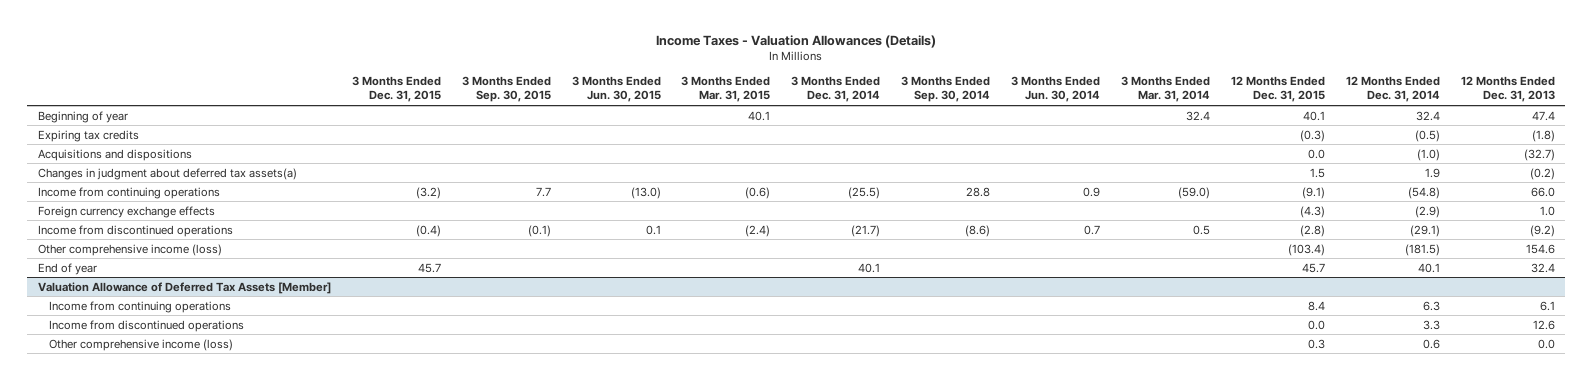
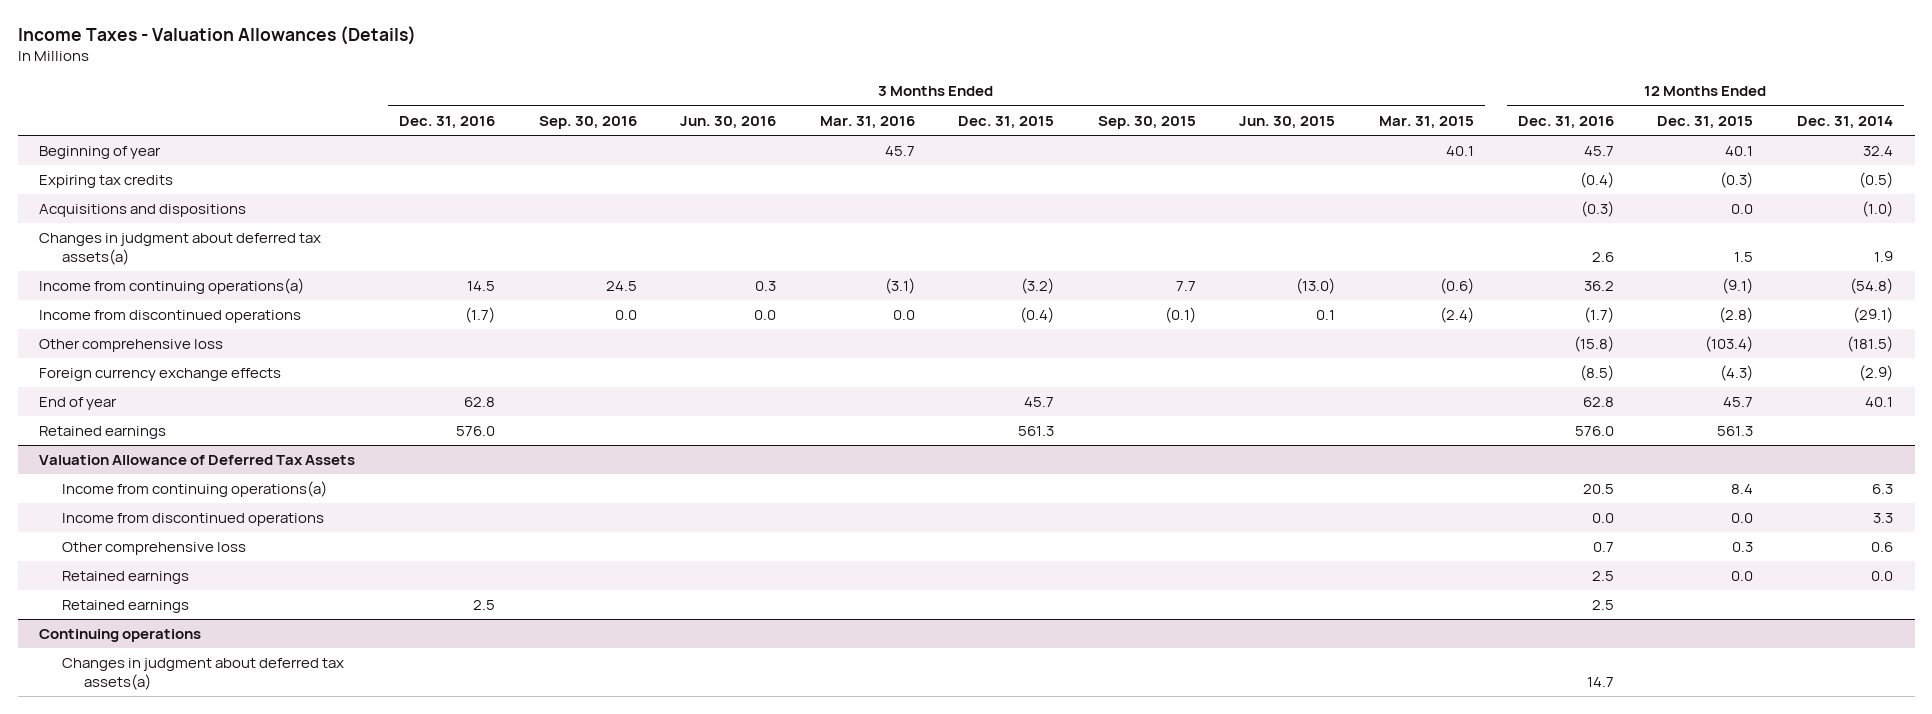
[791,76,881,103] 3 Months Ended Dec. 31, 2014 -> none
[901,76,991,103] 3 Months Ended Sep. 30, 2014 -> none
[1011,76,1101,103] 3 Months Ended Jun. 30, 2014 -> none
[1121,76,1211,103] 3 Months Ended Mar. 31, 2014 -> none
[1460,76,1555,103] 12 Months Ended Dec. 31, 2013 -> none
none -> [398,115,495,129] Dec. 31, 2016
none -> [538,115,637,129] Sep. 30, 2016
none -> [680,115,777,129] Jun. 30, 2016
none -> [819,115,915,129] Mar. 31, 2016
none -> [1517,115,1614,129] Dec. 31, 2016
[37,186,220,199] Income from continuing operations -> [39,278,305,295] Income from continuing operations(a)
[37,243,222,256] Other comprehensive income (loss) -> [39,339,224,353] Other comprehensive loss
[37,205,215,218] Foreign currency exchange effects -> [39,368,282,382] Foreign currency exchange effects
none -> [39,426,167,440] Retained earnings
[37,281,331,294] Valuation Allowance of Deferred Tax Assets [Member] -> [39,455,356,466] Valuation Allowance of Deferred Tax Assets
[49,300,232,313] Income from continuing operations -> [61,481,327,498] Income from continuing operations(a)
[49,338,234,351] Other comprehensive income (loss) -> [61,542,246,556] Other comprehensive loss
none -> [61,571,189,585] Retained earnings
none -> [61,600,189,614] Retained earnings
none -> [39,629,202,643] Continuing operations
none -> [61,658,344,691] Changes in judgment about deferred tax assets(a)

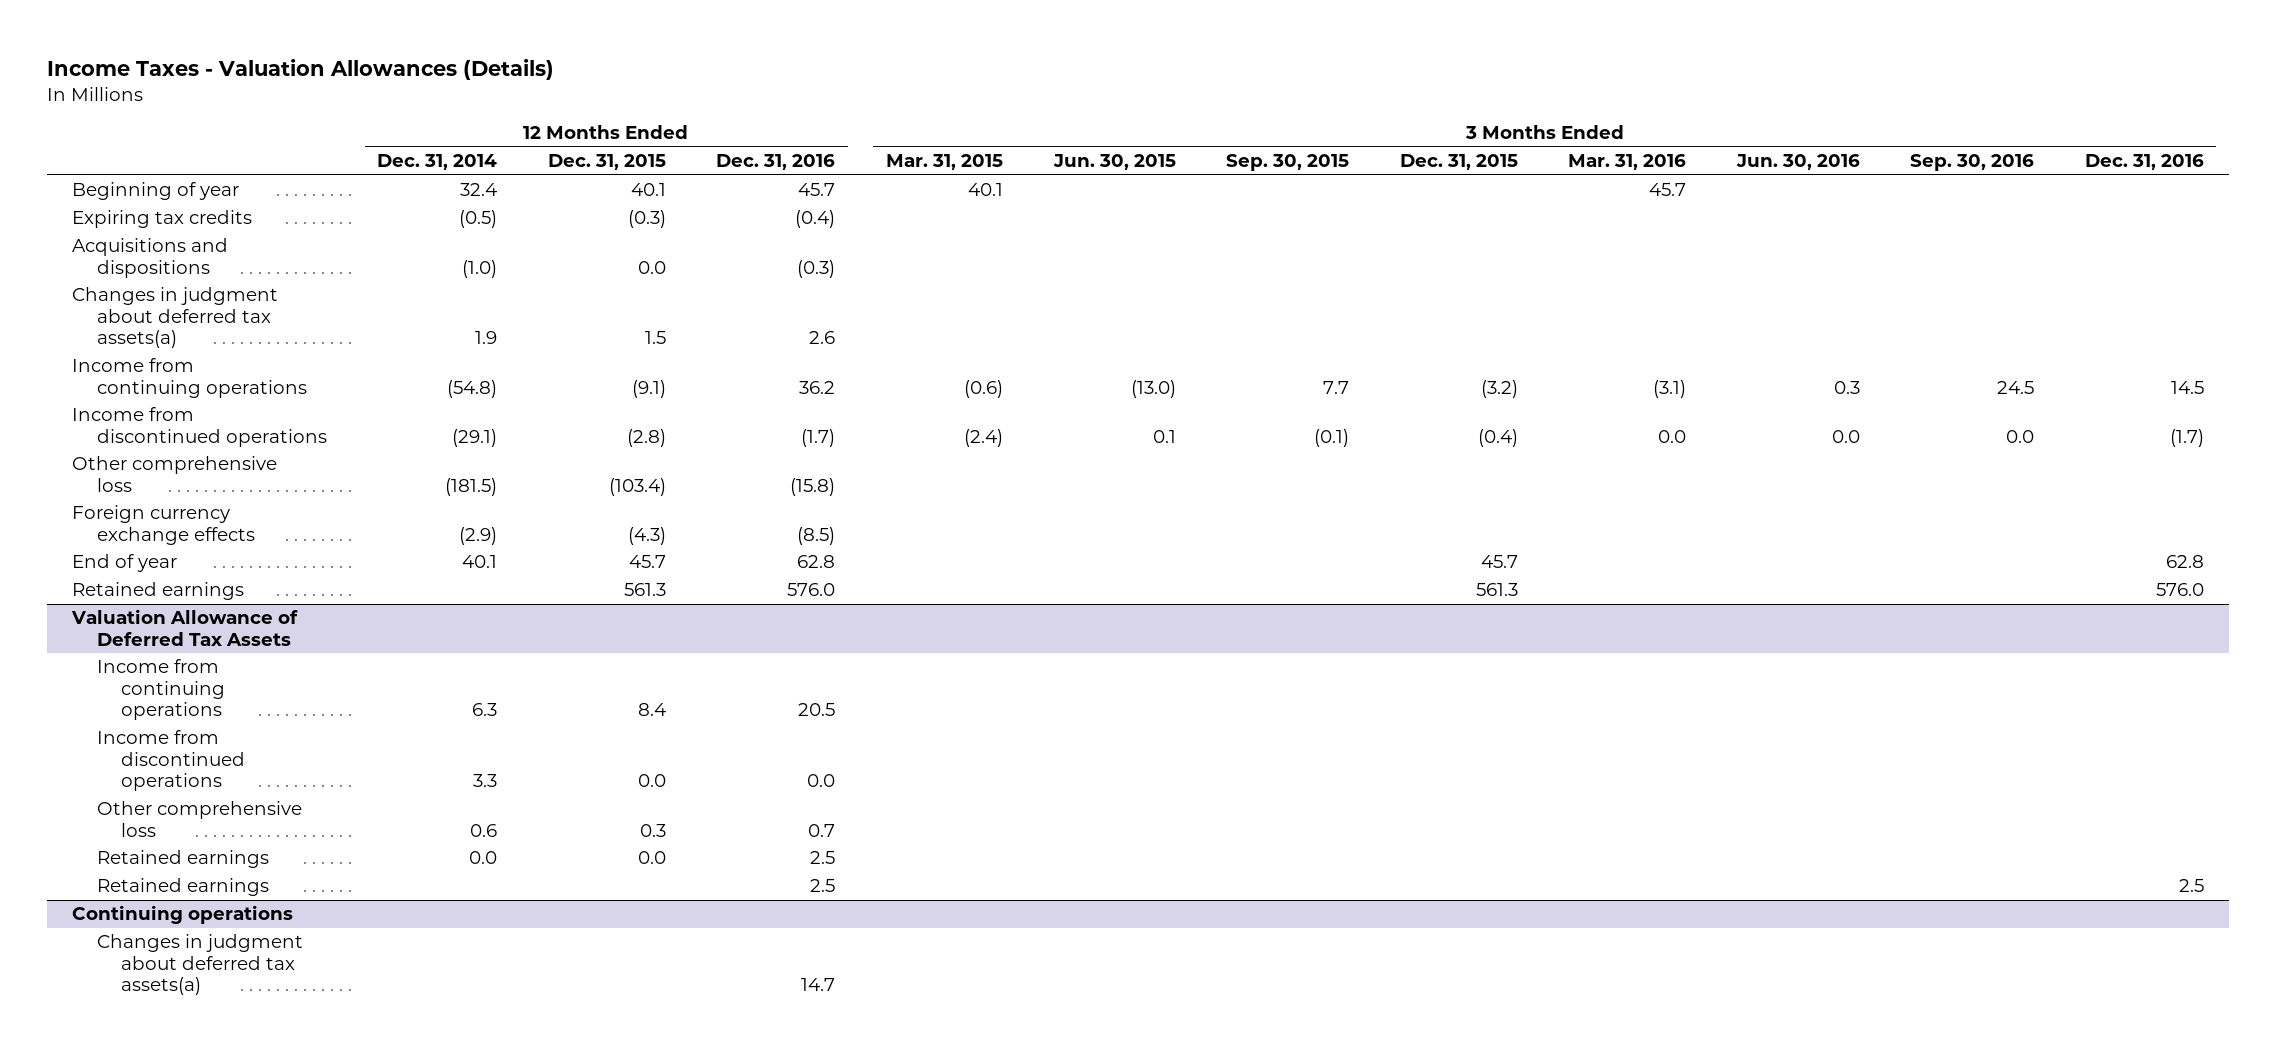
[39,278,305,295] Income from continuing operations(a) -> [72,358,307,398] Income from continuing operations
[61,481,327,498] Income from continuing operations(a) -> [96,659,226,721] Income from continuing operations

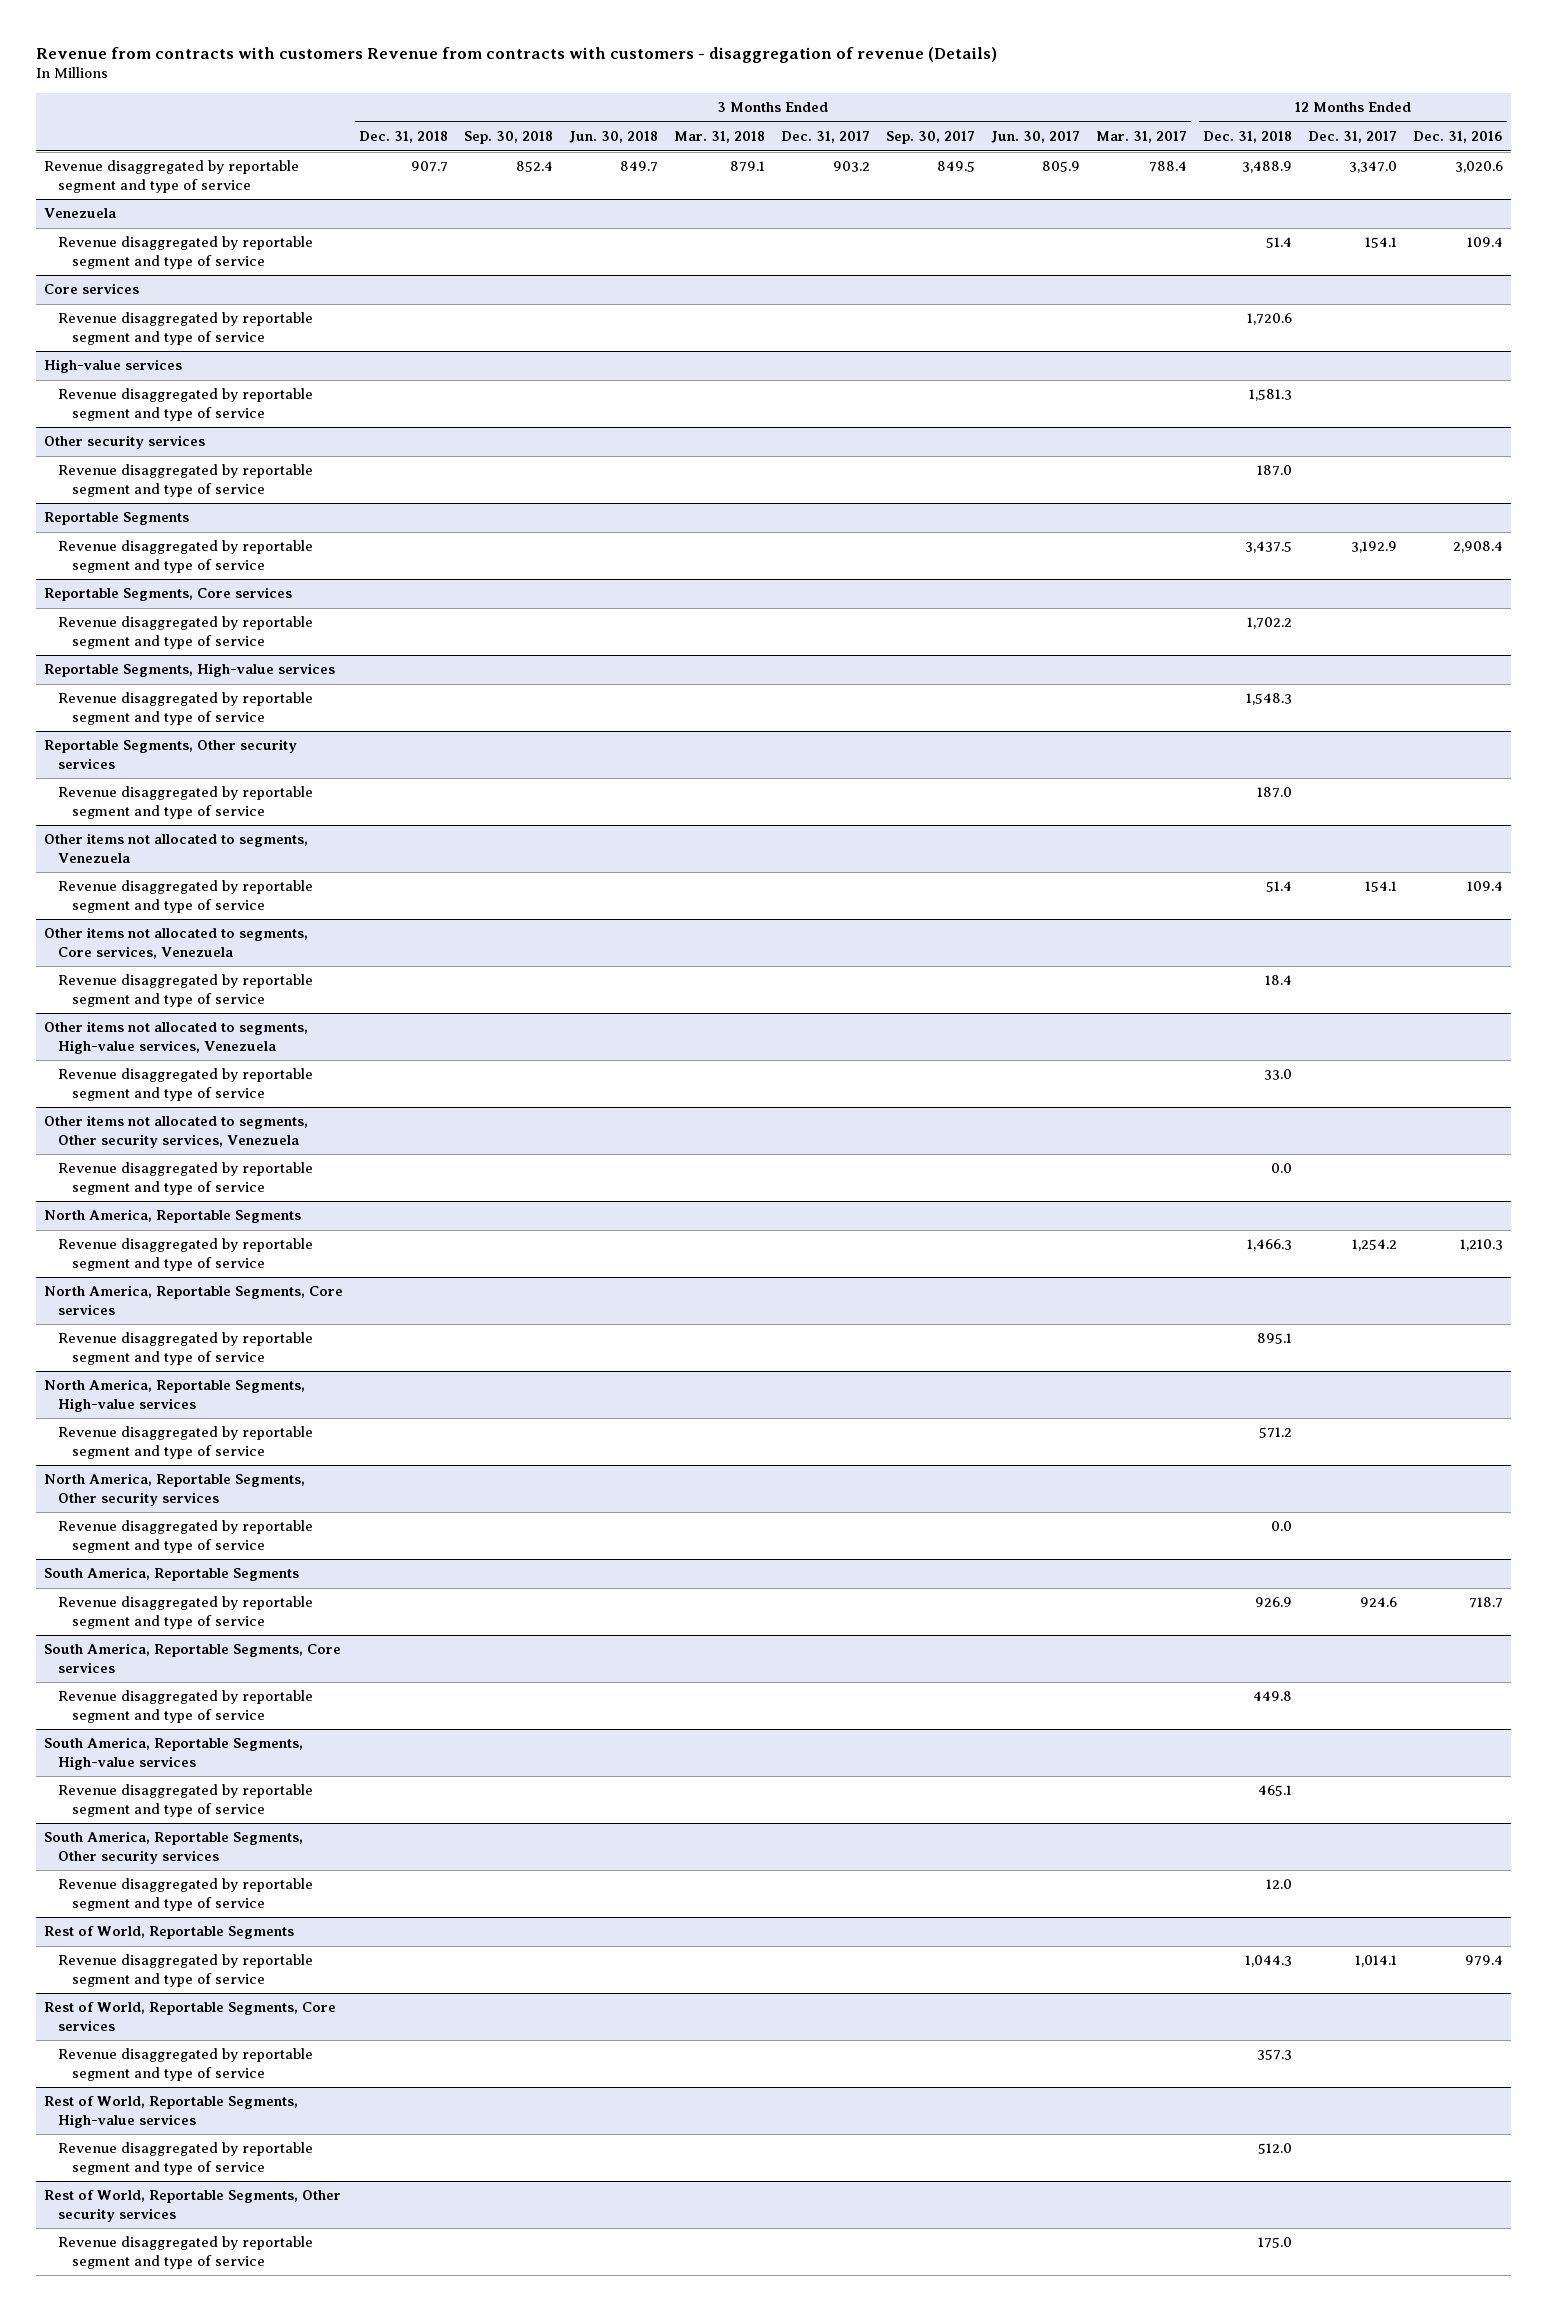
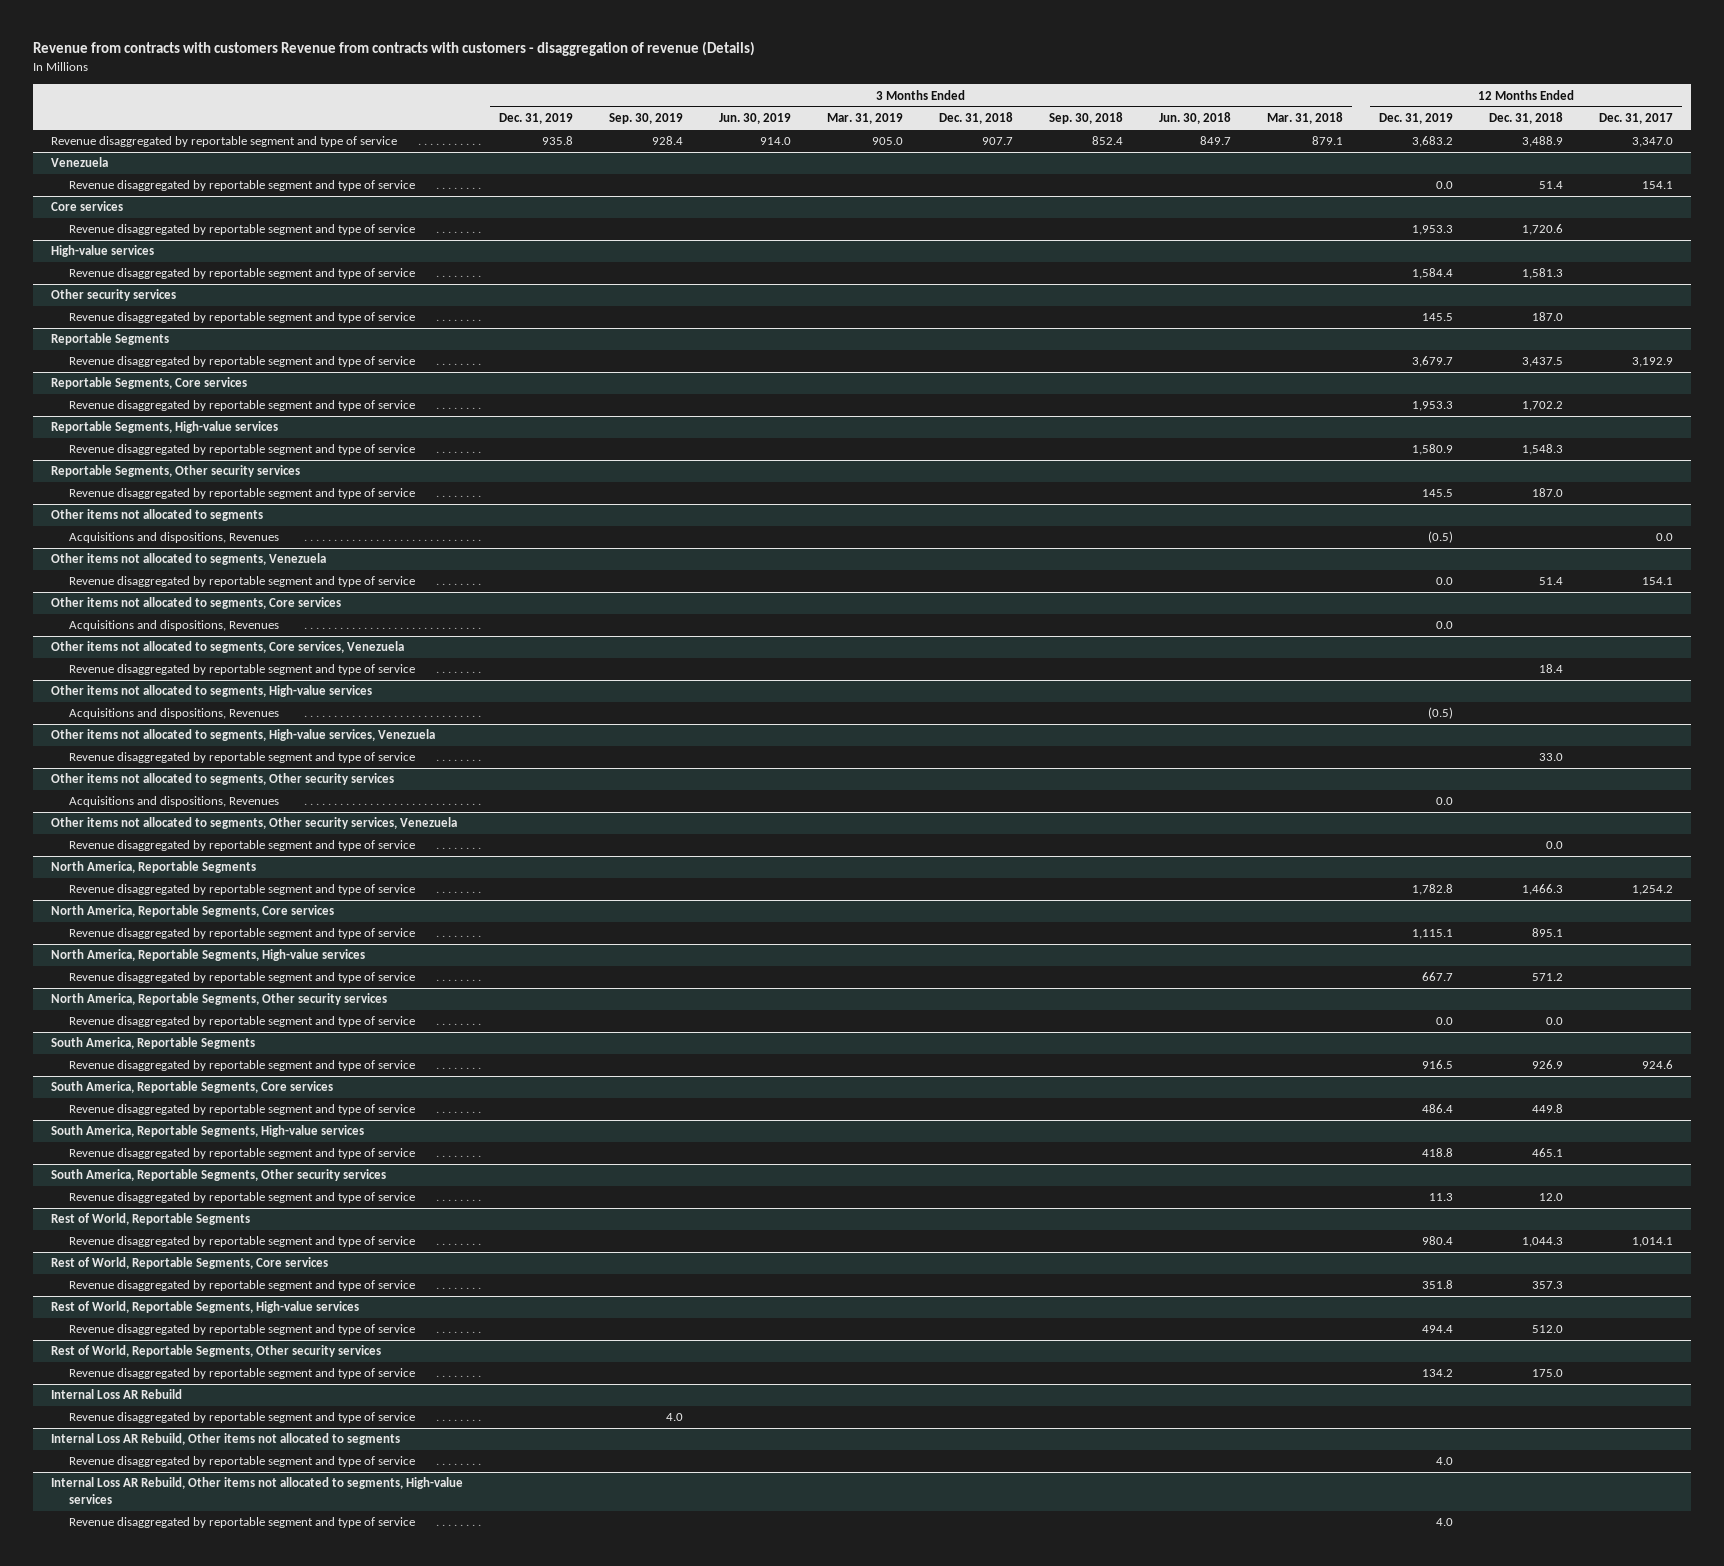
[781,131,871,144] Dec. 31, 2017 -> none
[886,131,976,145] Sep. 30, 2017 -> none
[991,131,1081,144] Jun. 30, 2017 -> none
[1096,131,1188,144] Mar. 31, 2017 -> none
[1413,131,1504,144] Dec. 31, 2016 -> none
none -> [498,113,573,125] Dec. 31, 2019
none -> [608,113,683,125] Sep. 30, 2019
none -> [718,113,791,125] Jun. 30, 2019
none -> [826,113,903,125] Mar. 31, 2019
none -> [1379,113,1454,125] Dec. 31, 2019
none -> [50,509,263,522] Other items not allocated to segments
none -> [68,532,279,544] Acquisitions and dispositions, Revenues
none -> [50,597,341,610] Other items not allocated to segments, Core services
none -> [68,620,279,632] Acquisitions and dispositions, Revenues
none -> [50,685,372,698] Other items not allocated to segments, High-value services
none -> [68,708,279,720] Acquisitions and dispositions, Revenues
none -> [50,773,394,786] Other items not allocated to segments, Other security services
none -> [68,796,279,808] Acquisitions and dispositions, Revenues
none -> [50,1389,182,1400] Internal Loss AR Rebuild
none -> [68,1412,415,1424] Revenue disaggregated by reportable segment and type of service
none -> [50,1433,400,1446] Internal Loss AR Rebuild, Other items not allocated to segments
none -> [68,1456,415,1468] Revenue disaggregated by reportable segment and type of service
none -> [50,1477,463,1505] Internal Loss AR Rebuild, Other items not allocated to segments, High-value services
none -> [68,1517,415,1529] Revenue disaggregated by reportable segment and type of service

